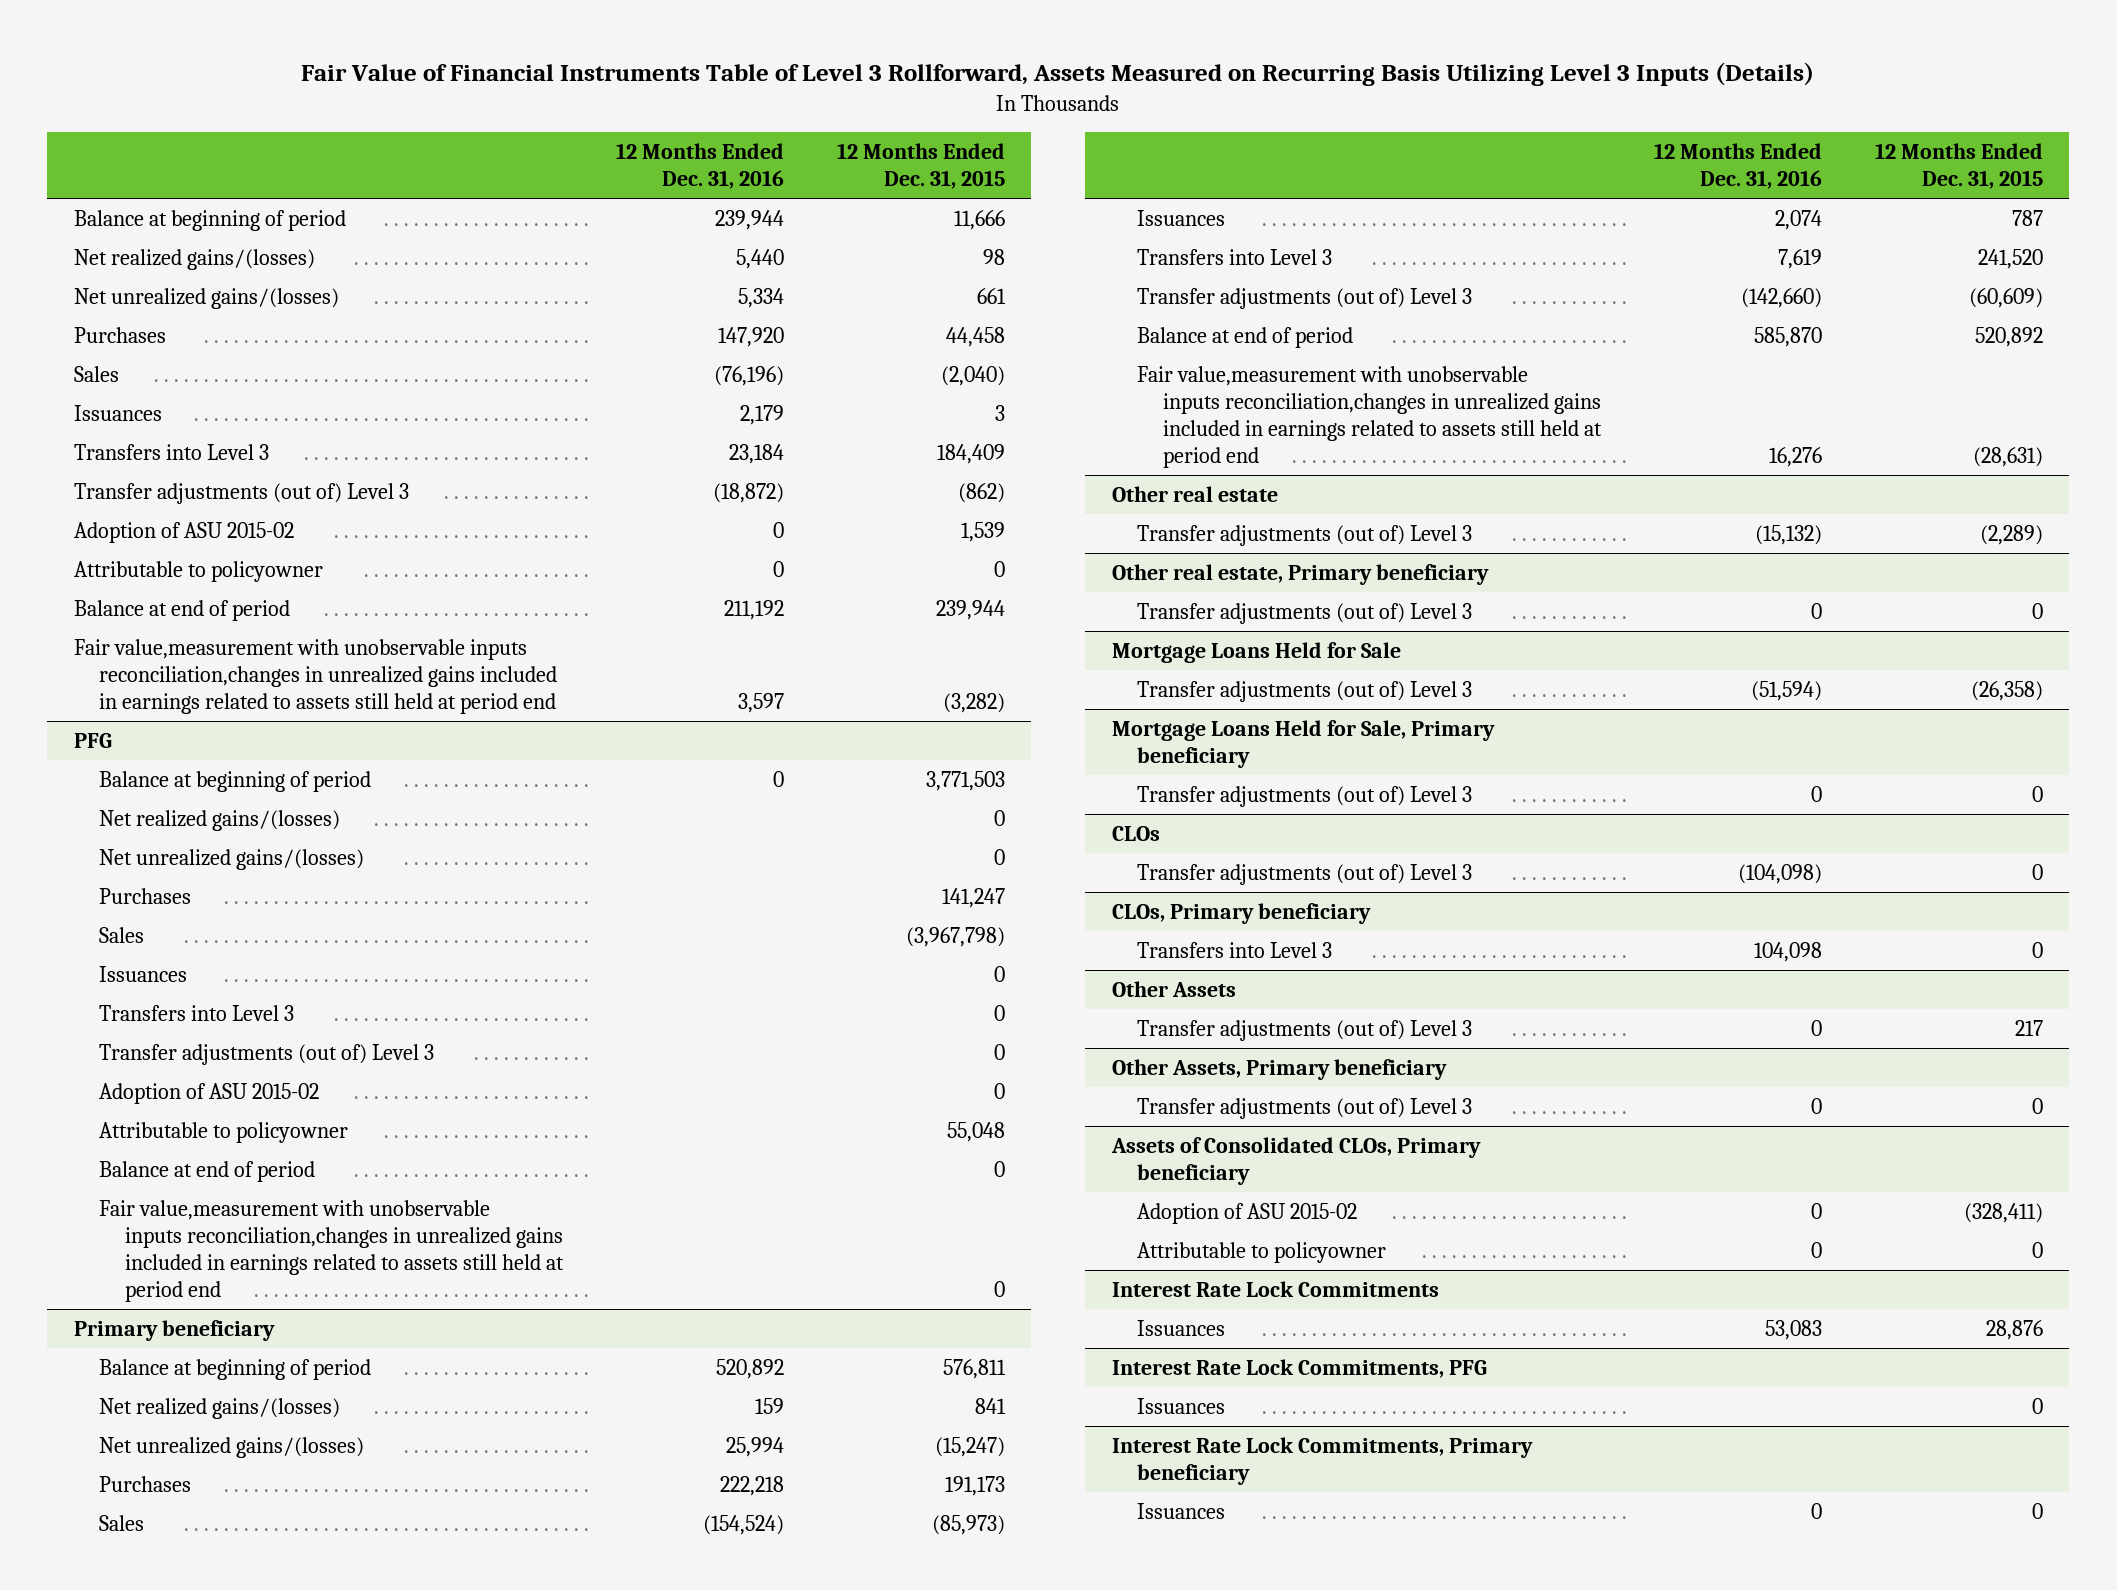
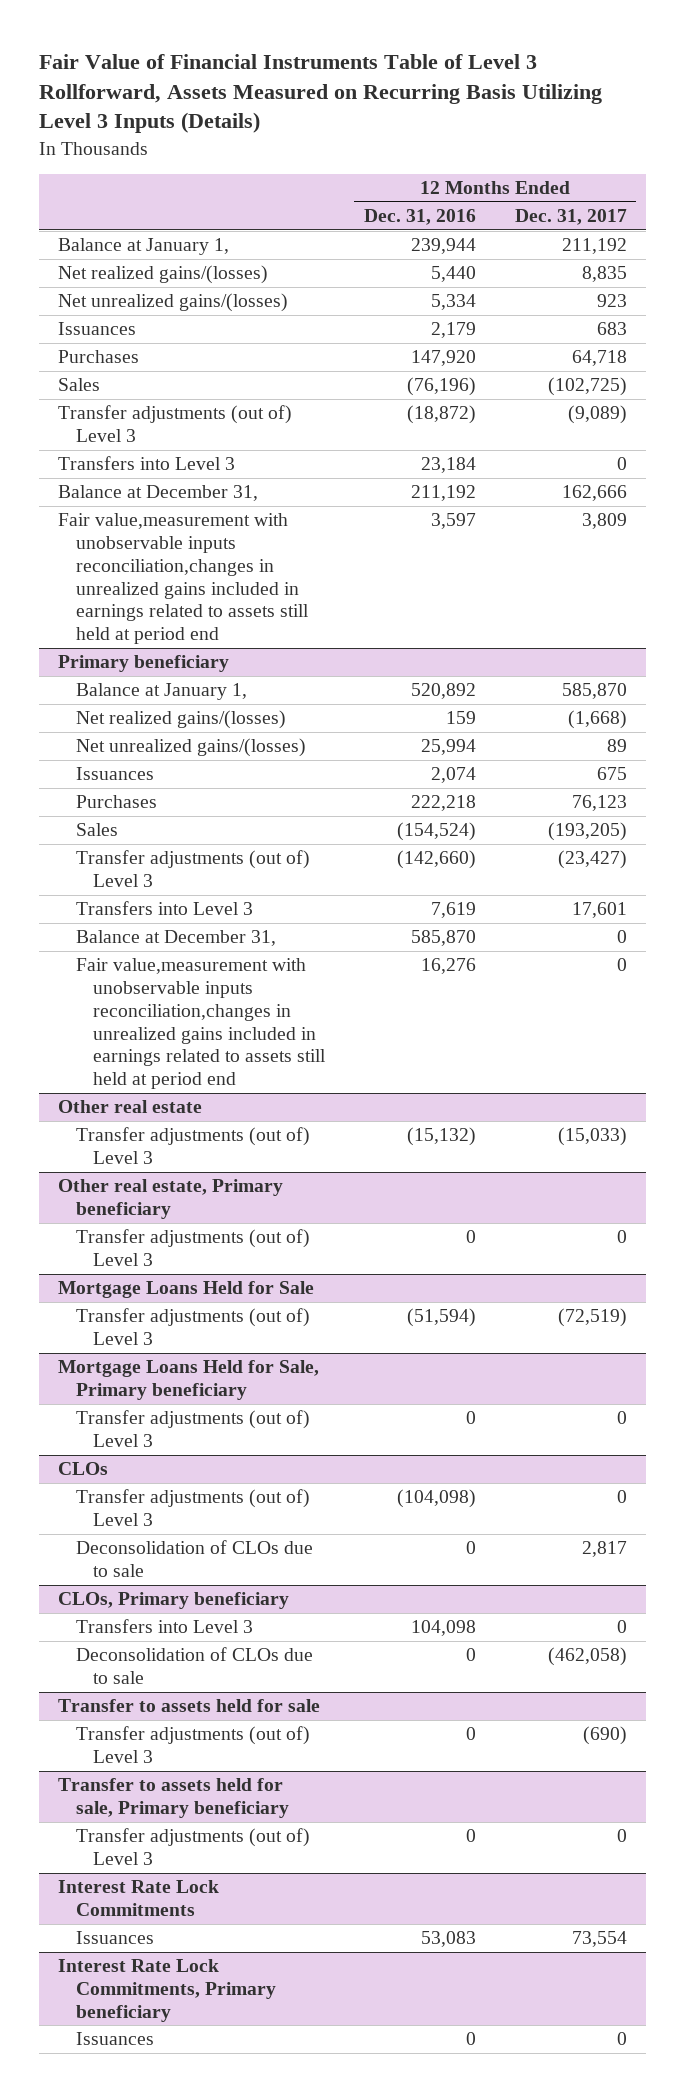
[836,143,1005,190] 12 Months Ended Dec. 31, 2015 -> none
none -> [514,208,627,225] Dec. 31, 2017
[73,209,346,231] Balance at beginning of period -> [57,238,229,256] Balance at January 1,
[73,404,162,421] Issuances -> [57,322,136,336] Issuances
[73,521,294,543] Adoption of ASU 2015-02 -> none
[73,560,323,582] Attributable to policyowner -> none
[73,443,269,460] Transfers into Level 3 -> [57,456,235,471] Transfers into Level 3
[73,599,290,621] Balance at end of period -> [57,485,258,502] Balance at December 31,
[73,732,112,748] PFG -> none
[99,770,372,792] Balance at beginning of period -> none
[99,809,341,831] Net realized gains/(losses) -> none
[99,848,365,870] Net unrealized gains/(losses) -> none
[99,887,192,904] Purchases -> none
[99,926,145,943] Sales -> none
[99,965,188,982] Issuances -> none
[99,1004,295,1021] Transfers into Level 3 -> none
[99,1043,435,1065] Transfer adjustments (out of) Level 3 -> none
[99,1082,320,1104] Adoption of ASU 2015-02 -> none
[99,1121,349,1143] Attributable to policyowner -> none
[99,1160,316,1182] Balance at end of period -> none
[99,1199,564,1303] Fair value,measurement with unobservable inputs reconciliation,changes in unrealized gains included in earnings related to assets still held at period end -> none
[99,1358,372,1380] Balance at beginning of period -> [75,683,247,701] Balance at January 1,
[1137,209,1226,226] Issuances -> [75,767,154,781] Issuances
[1137,248,1333,265] Transfers into Level 3 -> [75,901,253,916] Transfers into Level 3
[1137,326,1354,348] Balance at end of period -> [75,930,276,947] Balance at December 31,
none -> [75,1540,313,1578] Deconsolidation of CLOs due to sale
[1111,980,1236,997] Other Assets -> none
none -> [75,1647,313,1685] Deconsolidation of CLOs due to sale
none -> [57,1699,320,1713] Transfer to assets held for sale
[1111,1058,1447,1080] Other Assets, Primary beneficiary -> none
none -> [57,1778,289,1819] Transfer to assets held for sale, Primary beneficiary
[1110,1136,1481,1185] Assets of Consolidated CLOs, Primary beneficiary -> none
[1137,1202,1358,1224] Adoption of ASU 2015-02 -> none
[1137,1241,1387,1263] Attributable to policyowner -> none
[1111,1358,1487,1378] Interest Rate Lock Commitments, PFG -> none
[1137,1397,1226,1414] Issuances -> none

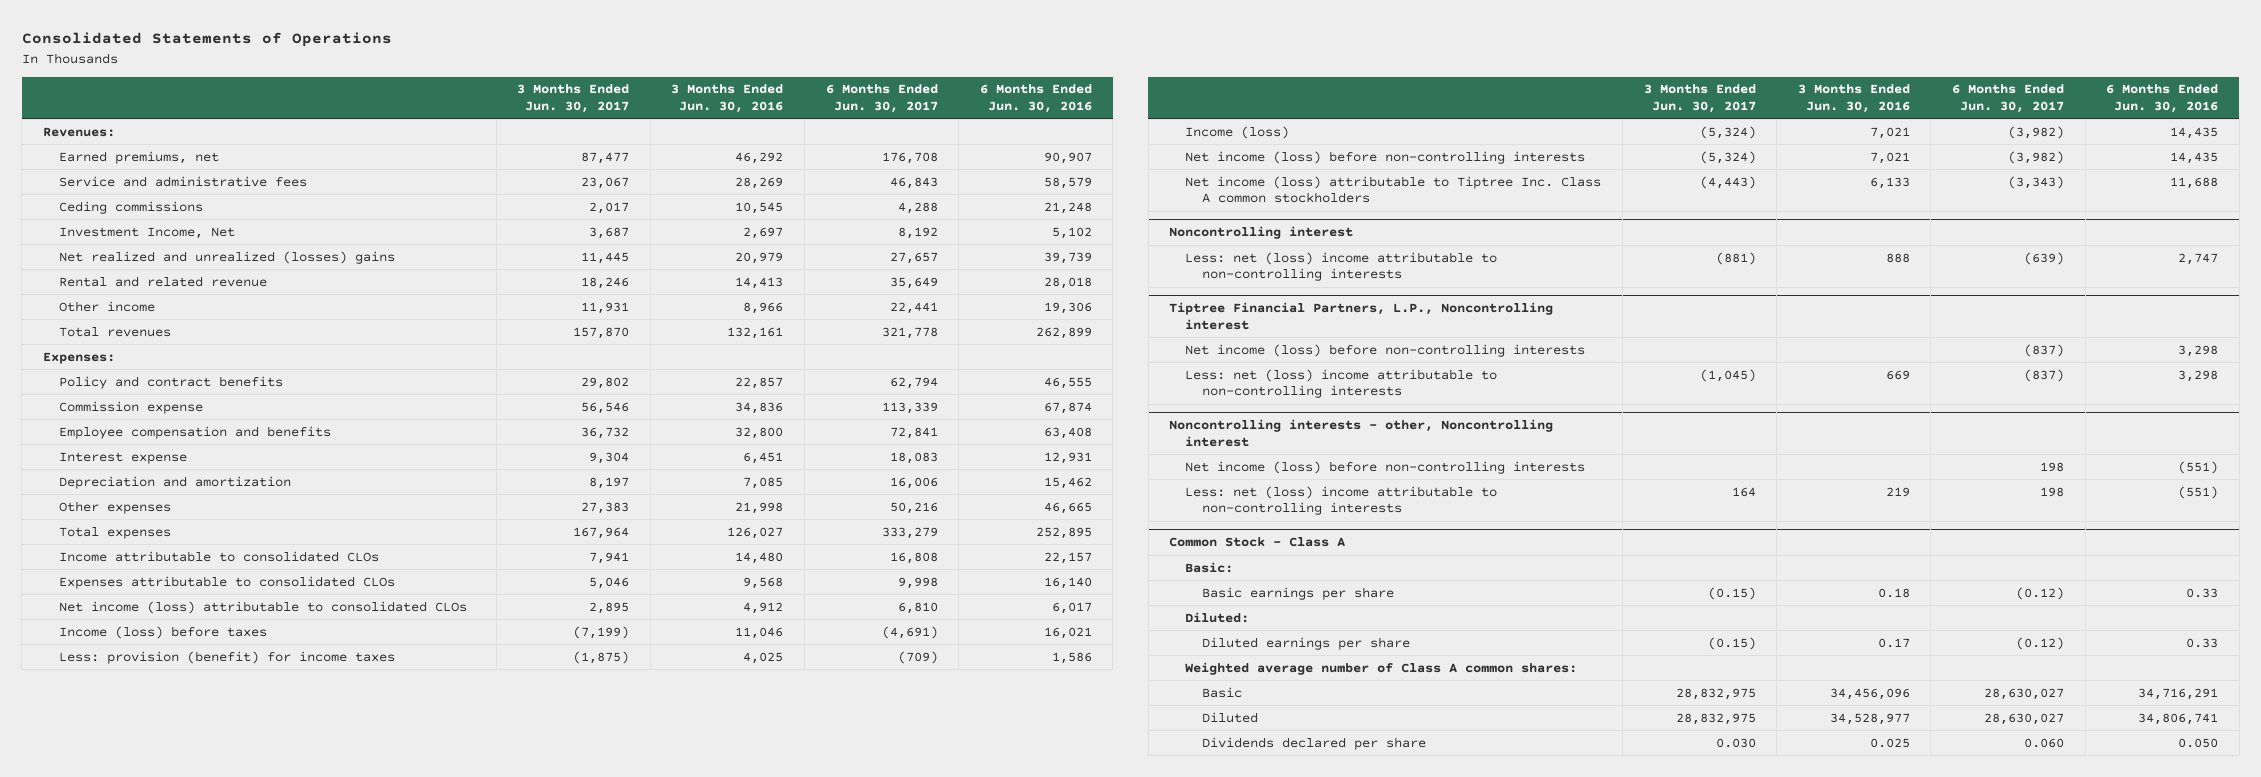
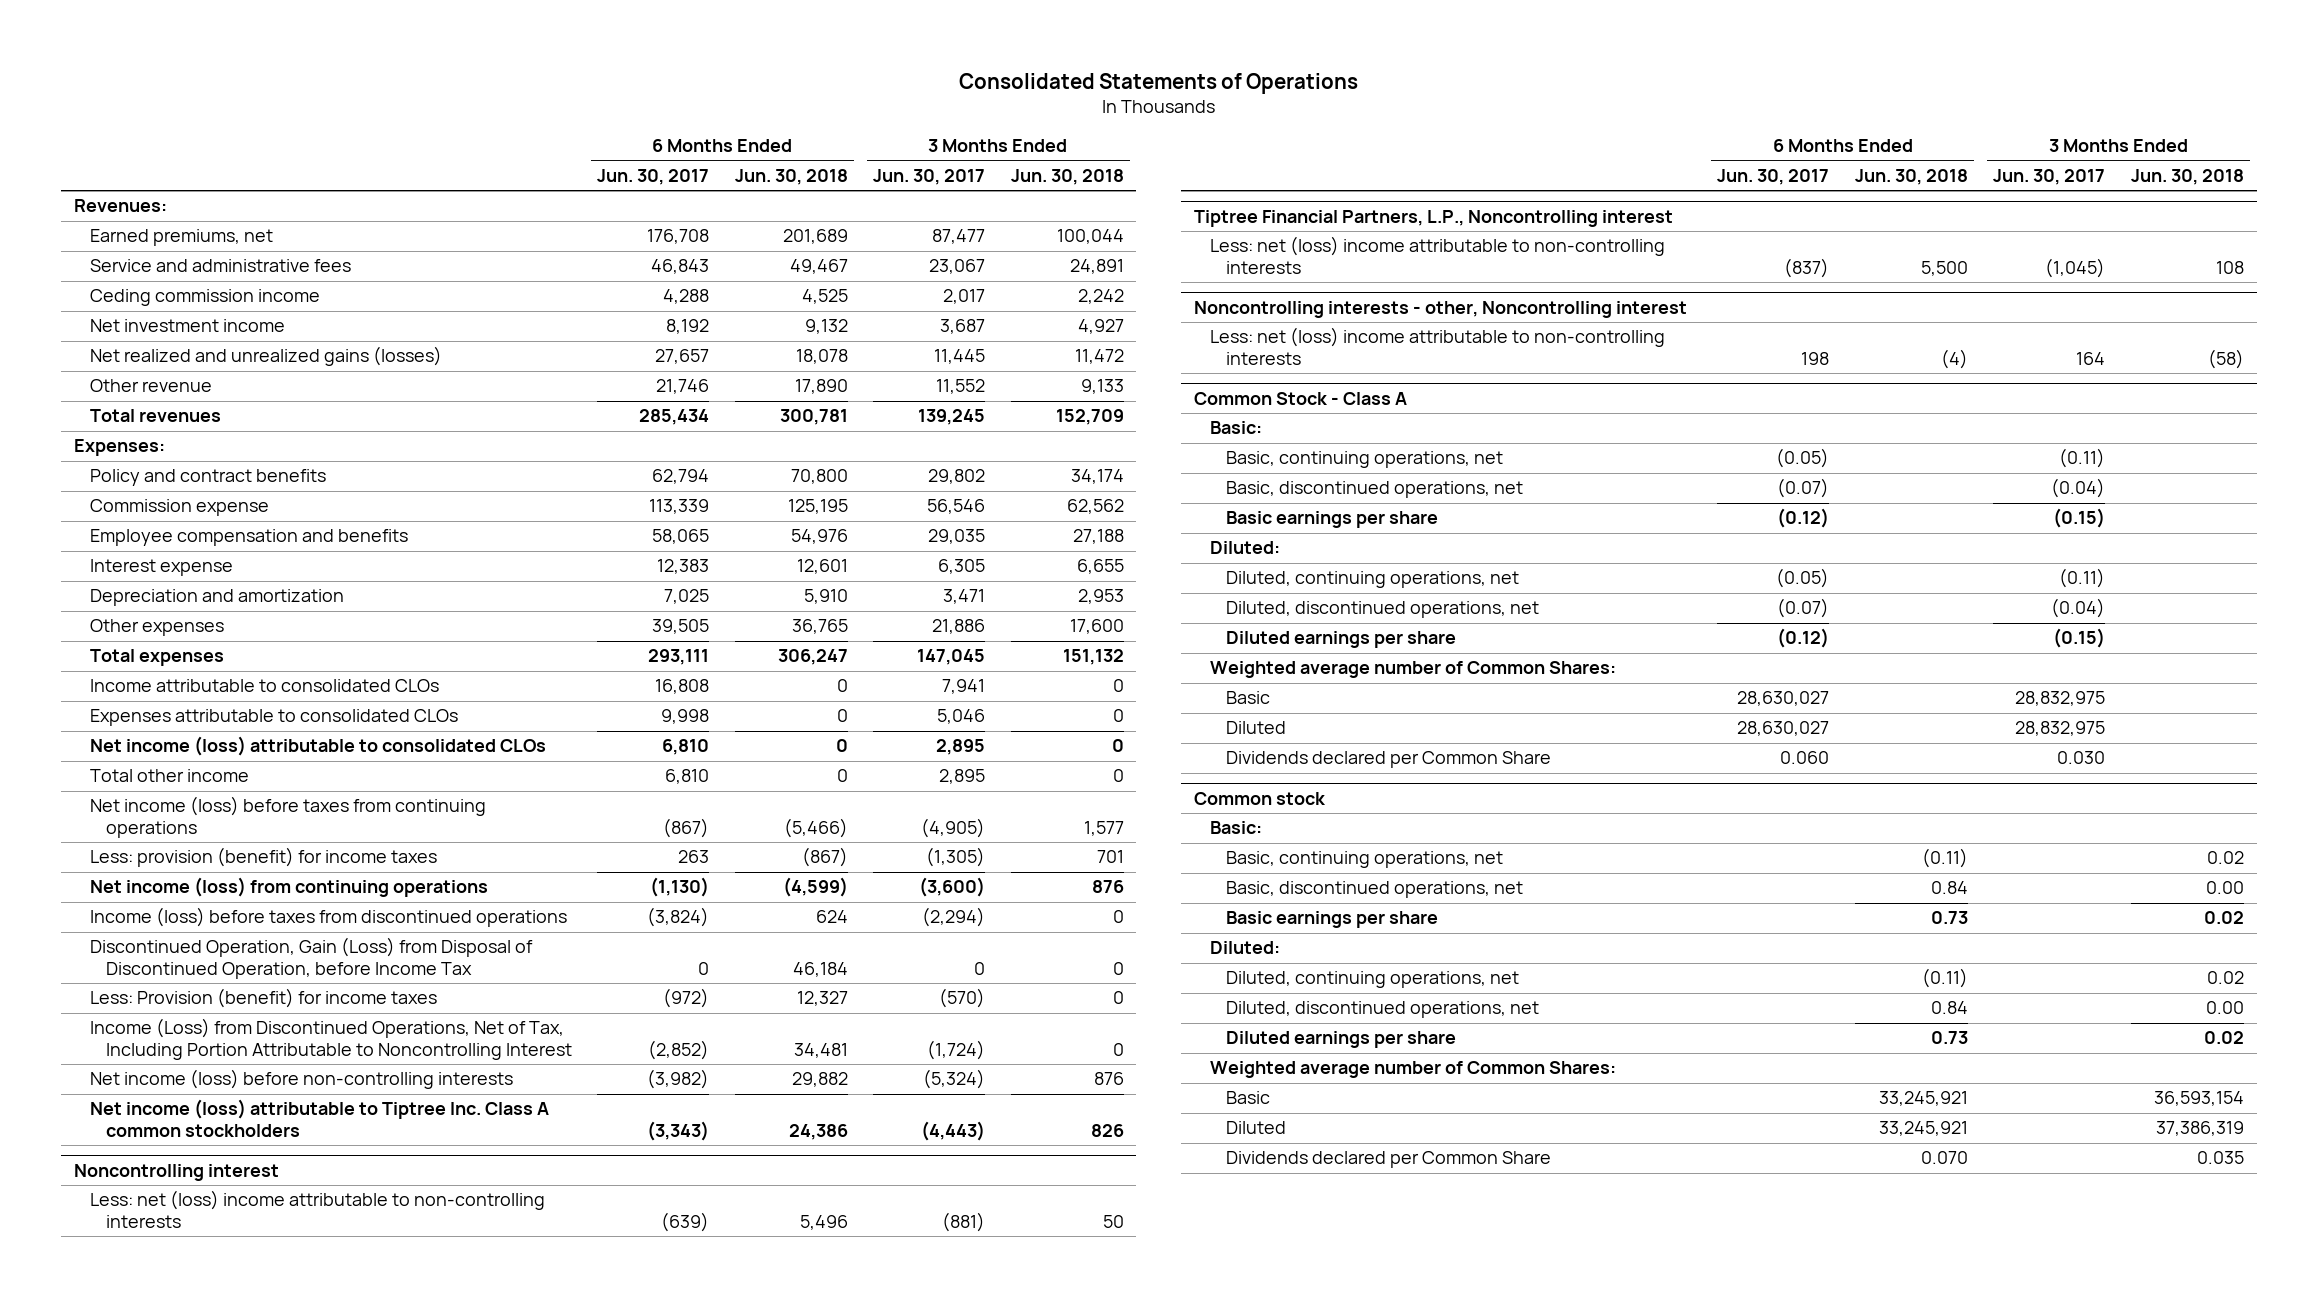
[671,84,784,113] 3 Months Ended Jun. 30, 2016 -> none
[979,84,1092,113] 6 Months Ended Jun. 30, 2016 -> none
none -> [734,168,848,185] Jun. 30, 2018
none -> [1010,168,1124,185] Jun. 30, 2018
[59,275,268,287] Rental and related revenue -> none
[59,200,204,214] Ceding commissions -> [89,289,320,307] Ceding commission income
[59,226,236,239] Investment Income, Net -> [89,319,285,333] Net investment income
[59,250,396,264] Net realized and unrealized (losses) gains -> [89,346,442,367] Net realized and unrealized gains (losses)
[59,300,156,312] Other income -> [89,379,212,393] Other revenue
[581,301,630,314] 11,931 -> [936,379,986,395] 11,552
[889,301,938,314] 22,441 -> [656,379,710,395] 21,746
[573,326,630,339] 157,870 -> [918,409,986,426] 139,245
[881,326,938,339] 321,778 -> [639,409,710,426] 285,434
[581,426,630,439] 36,732 -> [928,529,986,545] 29,035
[889,426,938,439] 72,841 -> [652,529,710,545] 58,065
[589,451,630,464] 9,304 -> [938,559,986,575] 6,305
[889,451,938,464] 18,083 -> [657,559,710,575] 12,383
[589,476,630,489] 8,197 -> [943,589,986,605] 3,471
[889,476,938,489] 16,006 -> [664,589,710,605] 7,025
[581,501,630,514] 27,383 -> [932,619,986,635] 21,886
[889,501,938,514] 50,216 -> [652,619,710,635] 39,505
[573,526,630,539] 167,964 -> [917,649,986,666] 147,045
[881,526,938,539] 333,279 -> [648,649,710,666] 293,111
none -> [89,769,249,783] Total other income
[59,625,268,639] Income (loss) before taxes -> [89,796,486,838] Net income (loss) before taxes from continuing operations
[573,625,630,639] (7,199) -> [921,817,986,838] (4,905)
[881,625,938,639] (4,691) -> [663,817,710,838] (867)
[573,650,630,664] (1,875) -> [926,847,986,868] (1,305)
[897,650,938,664] (709) -> [678,850,710,864] 263
[1185,125,1290,139] Income (loss) -> [89,877,488,898] Net income (loss) from continuing operations
[1699,125,1756,139] (5,324) -> [919,877,986,898] (3,600)
[2008,125,2065,139] (3,982) -> [650,877,710,898] (1,130)
none -> [89,907,567,928] Income (loss) before taxes from discontinued operations
none -> [89,937,533,979] Discontinued Operation, Gain (Loss) from Disposal of Discontinued Operation, before Income Tax
none -> [89,988,437,1009] Less: Provision (benefit) for income taxes
none -> [89,1018,572,1060] Income (Loss) from Discontinued Operations, Net of Tax, Including Portion Attributable to Noncontrolling Interest
[1185,343,1586,357] Net income (loss) before non-controlling interests -> none
[1185,460,1586,474] Net income (loss) before non-controlling interests -> none
none -> [1225,451,1503,469] Basic, continuing operations, net
none -> [1225,481,1523,499] Basic, discontinued operations, net
none -> [1225,571,1519,589] Diluted, continuing operations, net
none -> [1225,601,1539,619] Diluted, discontinued operations, net
[1185,661,1578,675] Weighted average number of Class A common shares: -> [1209,661,1616,679] Weighted average number of Common Shares:
[1201,736,1426,750] Dividends declared per share -> [1225,751,1551,769] Dividends declared per Common Share
none -> [1193,792,1326,806] Common stock
none -> [1209,821,1262,835] Basic:
none -> [1225,851,1503,869] Basic, continuing operations, net
none -> [1225,881,1523,899] Basic, discontinued operations, net
none -> [1225,911,1438,929] Basic earnings per share
none -> [1209,941,1280,955] Diluted:
none -> [1225,971,1519,989] Diluted, continuing operations, net
none -> [1225,1001,1539,1019] Diluted, discontinued operations, net
none -> [1225,1031,1456,1049] Diluted earnings per share
none -> [1209,1061,1616,1079] Weighted average number of Common Shares:
none -> [1225,1091,1270,1105] Basic
none -> [1225,1121,1286,1135] Diluted
none -> [1225,1151,1551,1169] Dividends declared per Common Share

